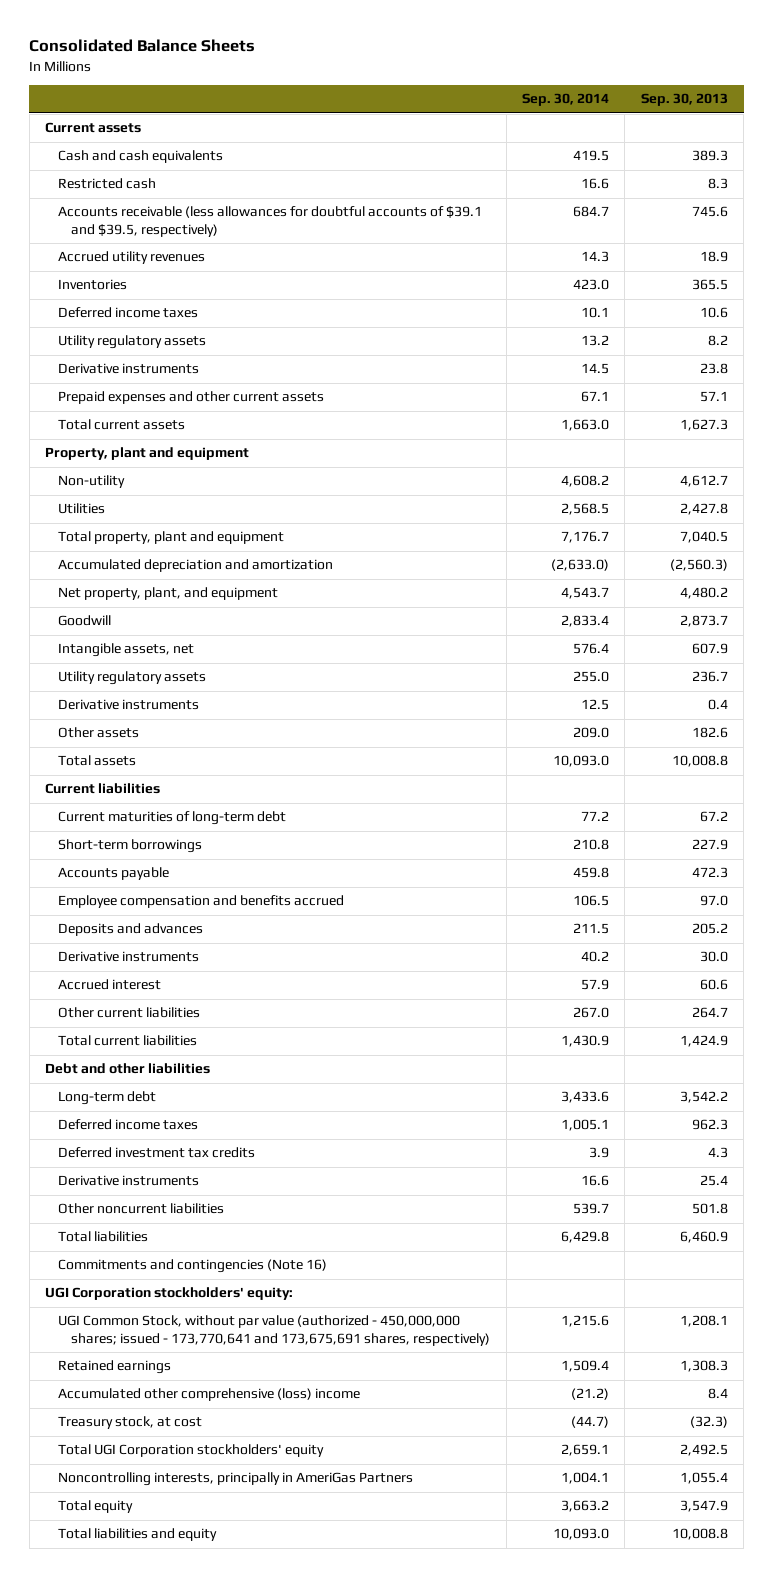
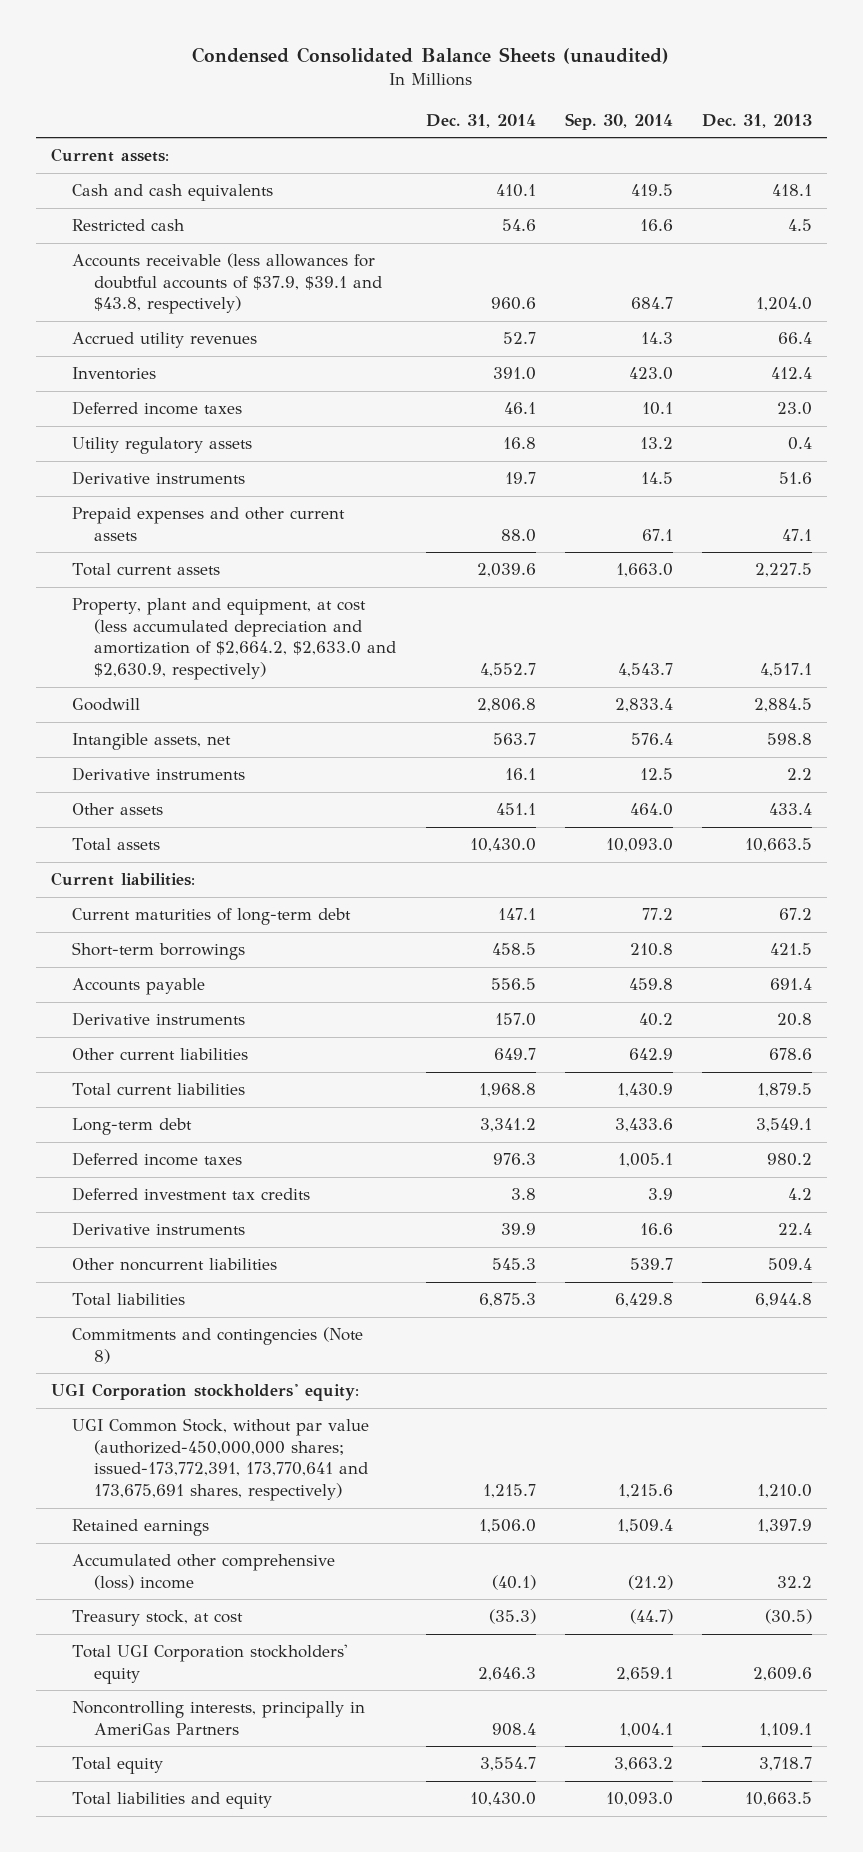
[29,39,256,53] Consolidated Balance Sheets -> [192,47,670,65] Condensed Consolidated Balance Sheets (unaudited)
[640,93,728,107] Sep. 30, 2013 -> none
none -> [425,113,536,128] Dec. 31, 2014
none -> [702,113,813,128] Dec. 31, 2013
[45,122,142,134] Current assets -> [50,148,169,163] Current assets:
[58,206,483,237] Accounts receivable (less allowances for doubtful accounts of $39.1 and $39.5, respectively) -> [72,253,383,315] Accounts receivable (less allowances for doubtful accounts of $37.9, $39.1 and $43.8, respectively)
[45,447,250,461] Property, plant and equipment -> none
[58,475,126,489] Non-utility -> none
[58,503,106,515] Utilities -> none
[58,531,285,545] Total property, plant and equipment -> none
[58,559,334,573] Accumulated depreciation and amortization -> none
[58,587,279,601] Net property, plant, and equipment -> [72,598,397,681] Property, plant and equipment, at cost (less accumulated depreciation and amortization of $2,664.2, $2,633.0 and $2,630.9, respectively)
[58,671,207,686] Utility regulatory assets -> none
[572,727,609,739] 209.0 -> [629,803,673,817] 464.0
[45,783,161,795] Current liabilities -> [50,872,195,887] Current liabilities:
[58,895,345,909] Employee compensation and benefits accrued -> none
[58,923,204,937] Deposits and advances -> none
[58,979,162,991] Accrued interest -> none
[572,1007,609,1019] 267.0 -> [628,1048,673,1061] 642.9
[45,1063,211,1075] Debt and other liabilities -> none
[58,1259,328,1274] Commitments and contingencies (Note 16) -> [72,1327,364,1364] Commitments and contingencies (Note 8)
[58,1315,491,1346] UGI Common Stock, without par value (authorized - 450,000,000 shares; issued - 173,770,641 and 173,675,691 shares, respectively) -> [72,1418,370,1502] UGI Common Stock, without par value (authorized-450,000,000 shares; issued-173,772,391, 173,770,641 and 173,675,691 shares, respectively)

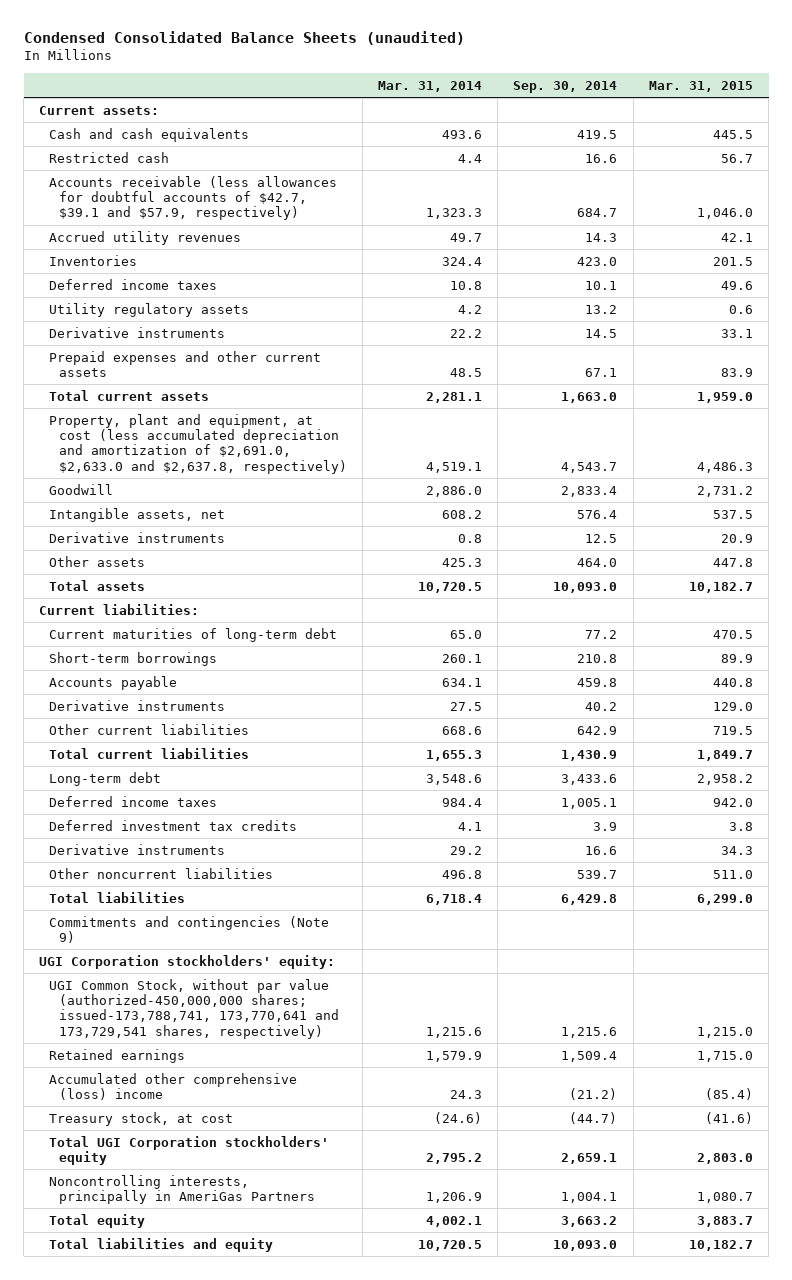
[425,113,536,128] Dec. 31, 2014 -> none
[702,113,813,128] Dec. 31, 2013 -> none
none -> [378,80,483,92] Mar. 31, 2014
none -> [648,80,753,92] Mar. 31, 2015
[72,253,383,315] Accounts receivable (less allowances for doubtful accounts of $37.9, $39.1 and $43.8, respectively) -> [49,175,338,221] Accounts receivable (less allowances for doubtful accounts of $42.7, $39.1 and $57.9, respectively)
[72,598,397,681] Property, plant and equipment, at cost (less accumulated depreciation and amortization of $2,664.2, $2,633.0 and $2,630.9, respectively) -> [49,413,347,474] Property, plant and equipment, at cost (less accumulated depreciation and amortization of $2,691.0, $2,633.0 and $2,637.8, respectively)
[72,1327,364,1364] Commitments and contingencies (Note 8) -> [49,915,330,943] Commitments and contingencies (Note 9)
[72,1418,370,1502] UGI Common Stock, without par value (authorized-450,000,000 shares; issued-173,772,391, 173,770,641 and 173,675,691 shares, respectively) -> [49,978,339,1039] UGI Common Stock, without par value (authorized-450,000,000 shares; issued-173,788,741, 173,770,641 and 173,729,541 shares, respectively)

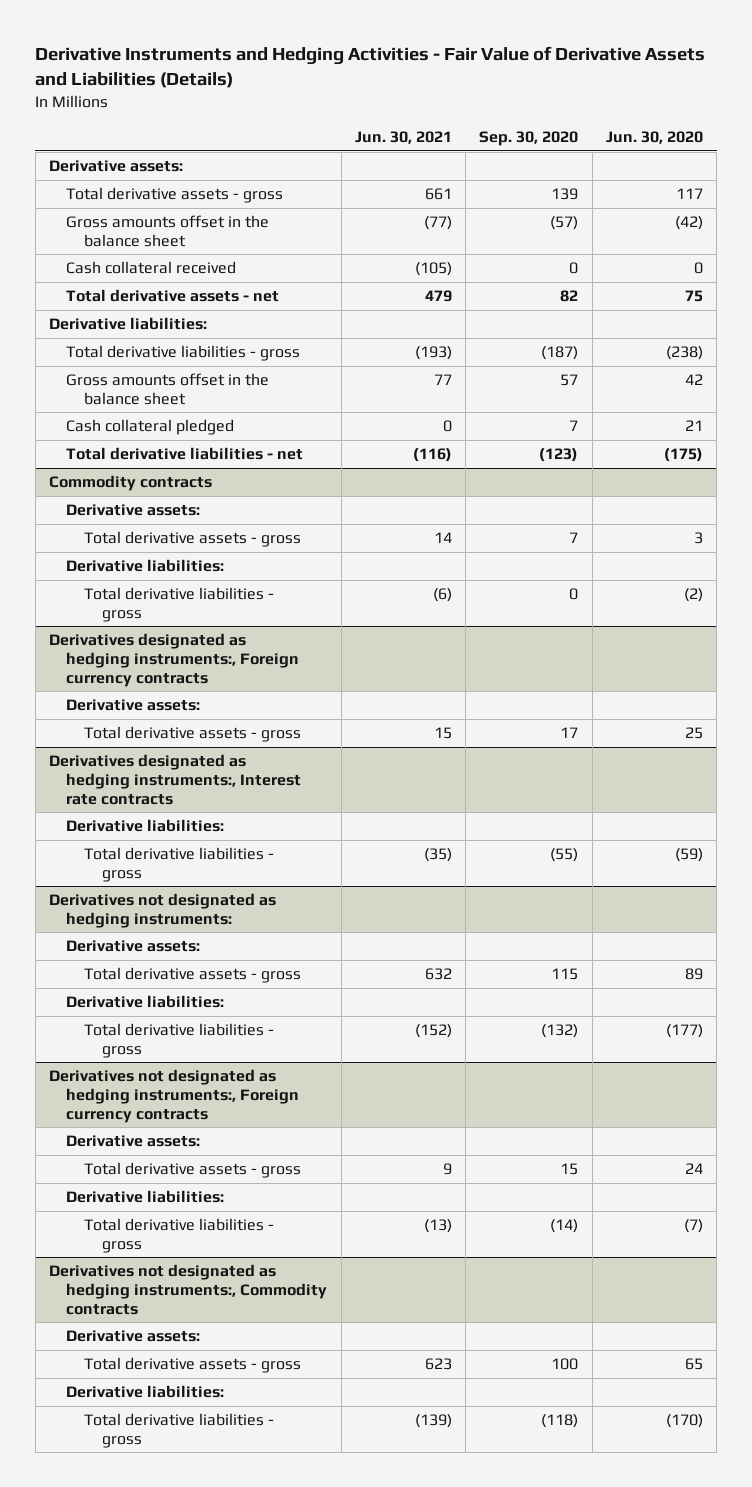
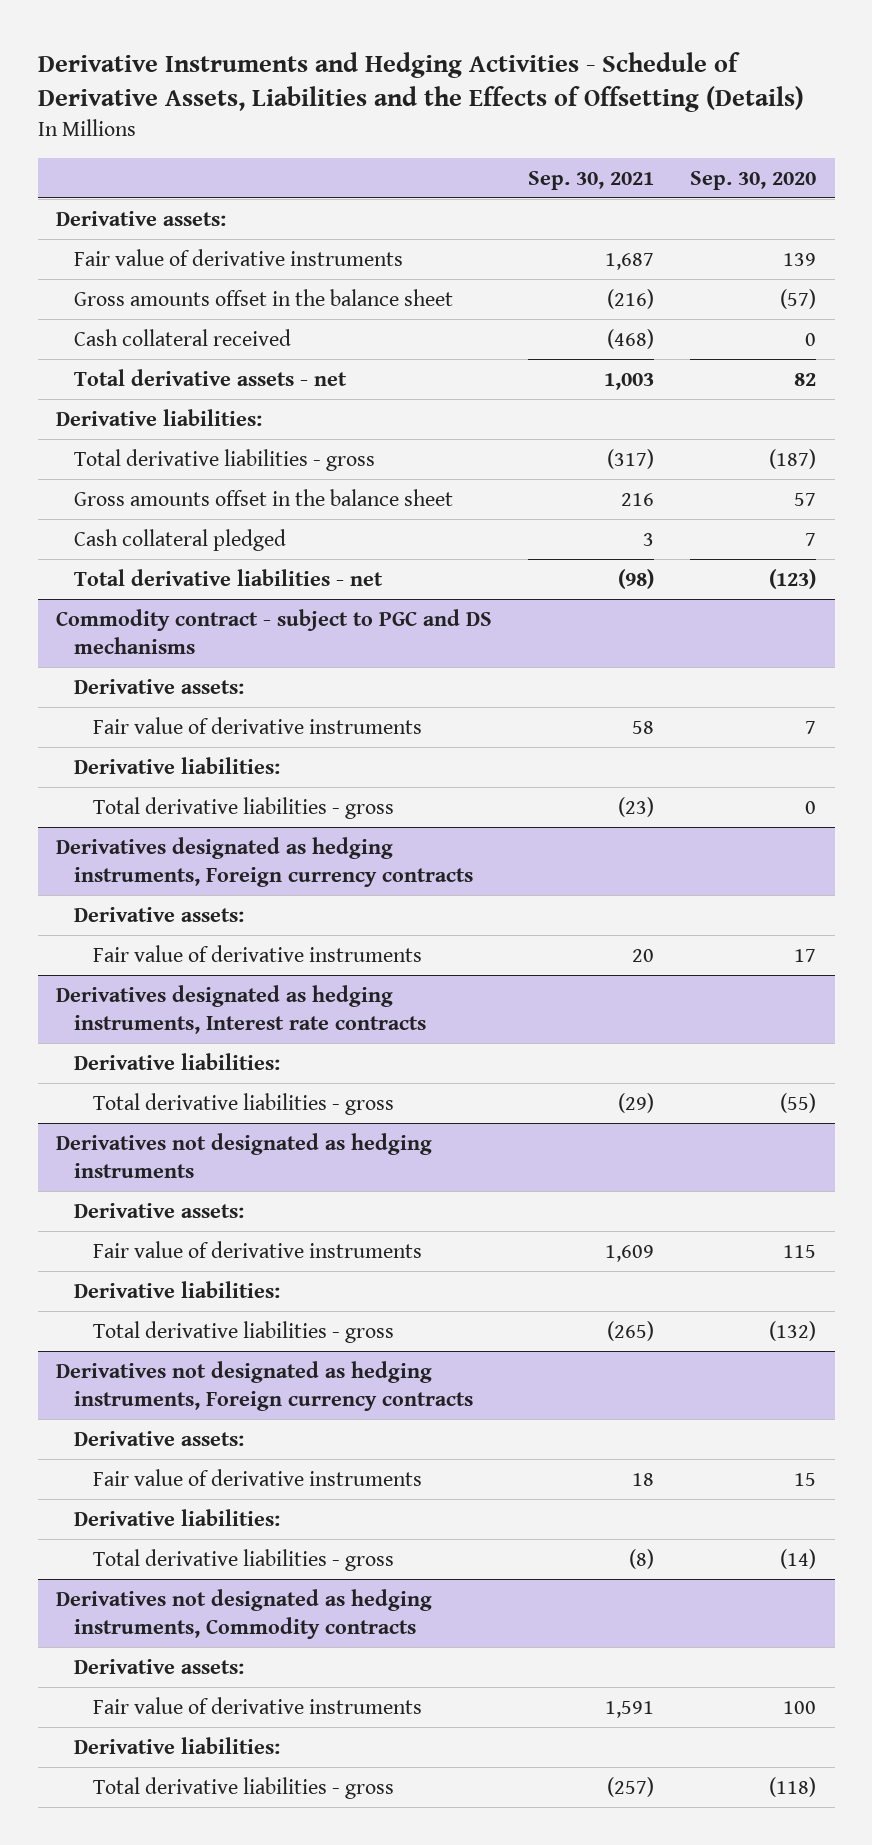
[35,46,706,89] Derivative Instruments and Hedging Activities - Fair Value of Derivative Assets and Liabilities (Details) -> [37,51,804,113] Derivative Instruments and Hedging Activities - Schedule of Derivative Assets, Liabilities and the Effects of Offsetting (Details)
[354,131,452,145] Jun. 30, 2021 -> none
[605,131,703,145] Jun. 30, 2020 -> none
none -> [528,170,655,190] Sep. 30, 2021
[66,187,284,204] Total derivative assets - gross -> [74,248,404,266] Fair value of derivative instruments
[48,475,212,492] Commodity contracts -> none
none -> [55,608,492,655] Commodity contract - subject to PGC and DS mechanisms
[84,531,302,548] Total derivative assets - gross -> [92,716,422,734] Fair value of derivative instruments
[48,633,300,687] Derivatives designated as hedging instruments:, Foreign currency contracts -> [55,836,474,888] Derivatives designated as hedging instruments, Foreign currency contracts
[84,726,302,743] Total derivative assets - gross -> [92,944,422,962] Fair value of derivative instruments
[48,754,302,805] Derivatives designated as hedging instruments:, Interest rate contracts -> [55,984,427,1035] Derivatives designated as hedging instruments, Interest rate contracts
[48,893,276,928] Derivatives not designated as hedging instruments: -> [55,1132,432,1179] Derivatives not designated as hedging instruments
[84,967,302,984] Total derivative assets - gross -> [92,1240,422,1258] Fair value of derivative instruments
[48,1069,300,1123] Derivatives not designated as hedging instruments:, Foreign currency contracts -> [55,1360,474,1412] Derivatives not designated as hedging instruments, Foreign currency contracts
[84,1162,302,1179] Total derivative assets - gross -> [92,1468,422,1486] Fair value of derivative instruments
[48,1264,328,1315] Derivatives not designated as hedging instruments:, Commodity contracts -> [55,1588,432,1640] Derivatives not designated as hedging instruments, Commodity contracts
[84,1357,302,1374] Total derivative assets - gross -> [92,1696,422,1714] Fair value of derivative instruments

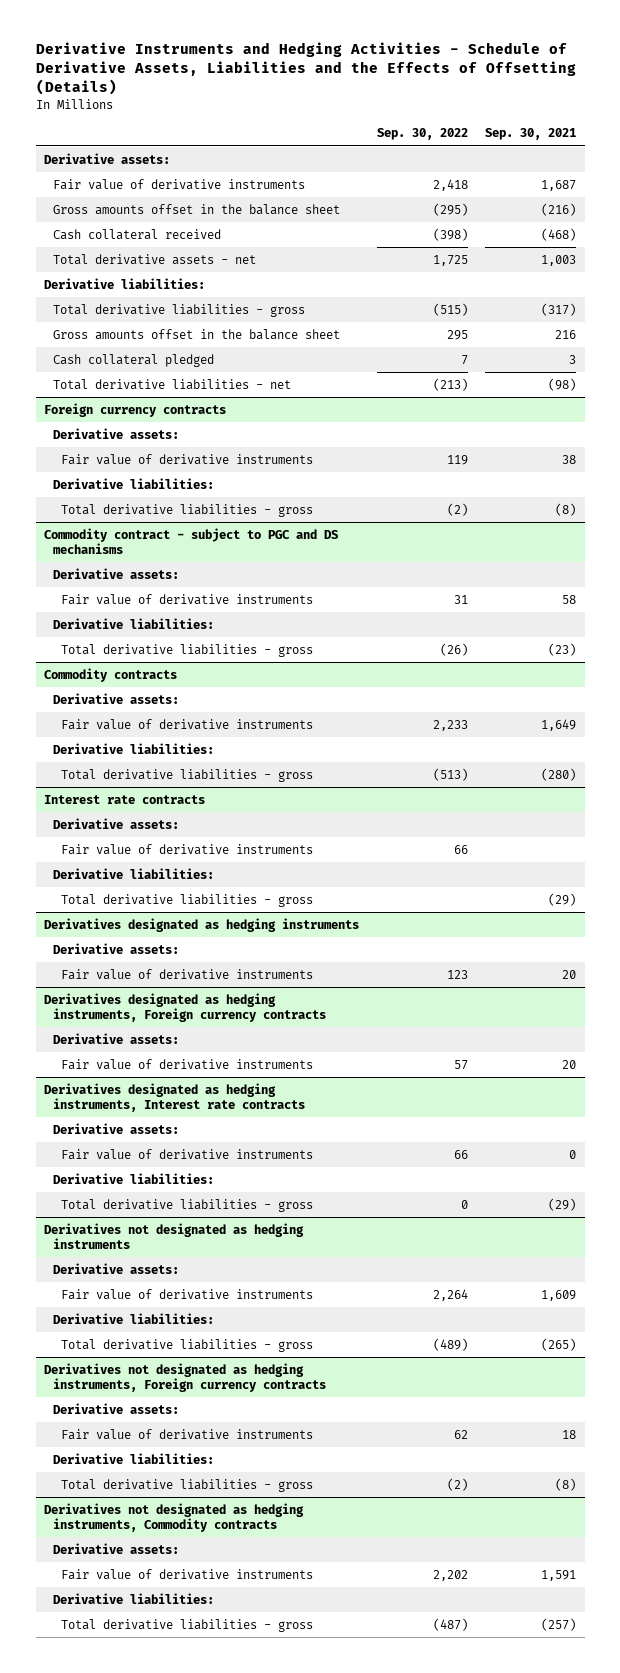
[690,170,817,190] Sep. 30, 2020 -> none
none -> [376,128,468,141] Sep. 30, 2022
none -> [44,402,227,417] Foreign currency contracts
none -> [52,427,179,439] Derivative assets:
none -> [61,453,314,465] Fair value of derivative instruments
none -> [52,477,214,489] Derivative liabilities:
none -> [61,503,314,517] Total derivative liabilities - gross
none -> [44,667,178,682] Commodity contracts
none -> [52,692,179,704] Derivative assets:
none -> [61,718,314,730] Fair value of derivative instruments
none -> [52,742,214,754] Derivative liabilities:
none -> [61,768,314,782] Total derivative liabilities - gross
none -> [44,794,206,804] Interest rate contracts
none -> [52,817,179,829] Derivative assets:
none -> [61,843,314,855] Fair value of derivative instruments
none -> [52,867,214,879] Derivative liabilities:
none -> [61,893,314,907] Total derivative liabilities - gross
none -> [44,917,360,932] Derivatives designated as hedging instruments
none -> [52,942,179,954] Derivative assets:
none -> [61,968,314,980] Fair value of derivative instruments
none -> [52,1122,179,1134] Derivative assets:
none -> [61,1148,314,1160] Fair value of derivative instruments

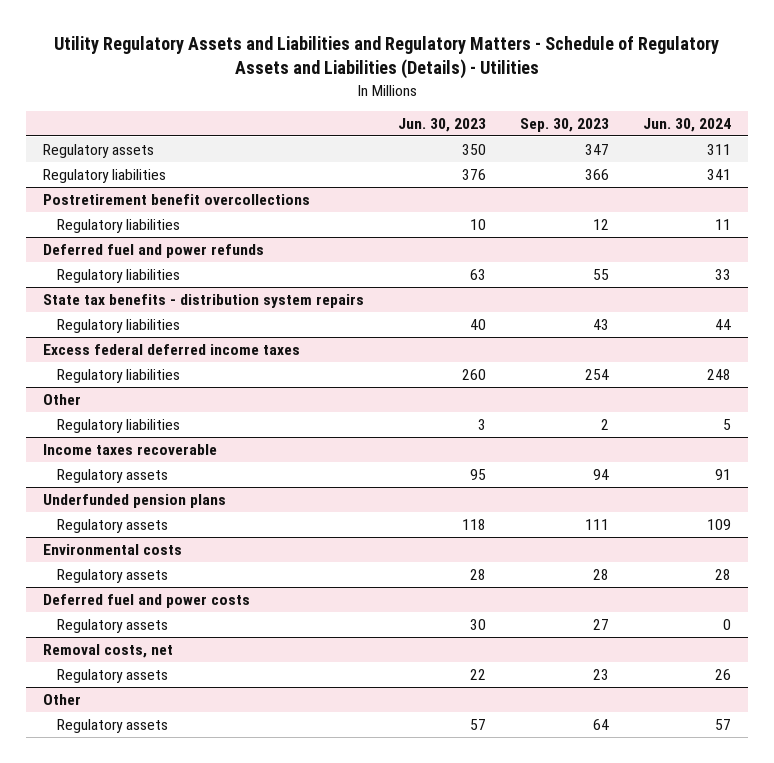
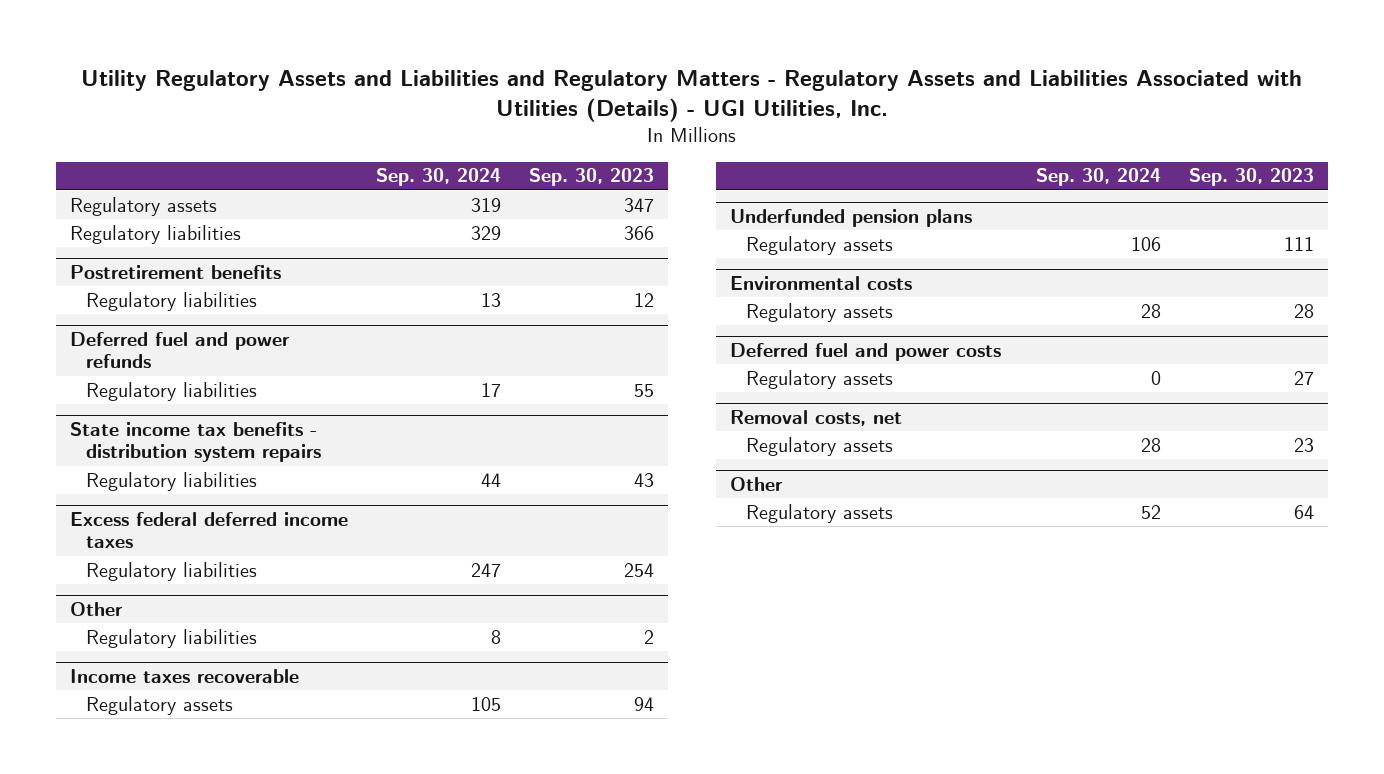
[53,36,719,80] Utility Regulatory Assets and Liabilities and Regulatory Matters - Schedule of Regulatory Assets and Liabilities (Details) - Utilities -> [81,69,1303,123] Utility Regulatory Assets and Liabilities and Regulatory Matters - Regulatory Assets and Liabilities Associated with Utilities (Details) - UGI Utilities, Inc.
[397,118,486,133] Jun. 30, 2023 -> none
[642,118,731,133] Jun. 30, 2024 -> none
none -> [375,168,501,187] Sep. 30, 2024
[43,193,311,205] Postretirement benefit overcollections -> [69,265,281,280] Postretirement benefits
[43,293,365,308] State tax benefits - distribution system repairs -> [69,422,321,463] State income tax benefits - distribution system repairs

